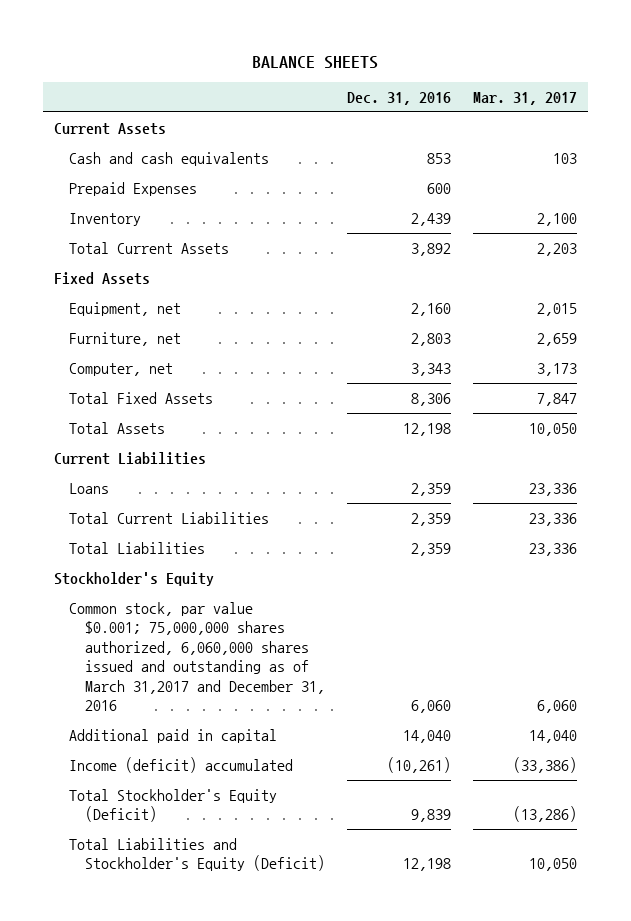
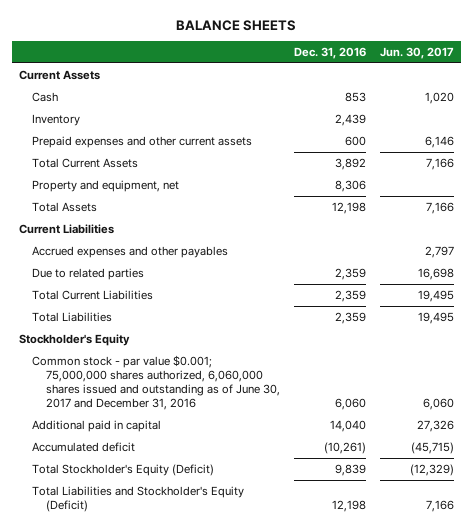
[472,91,577,105] Mar. 31, 2017 -> none
none -> [380,47,455,60] Jun. 30, 2017
[69,181,198,196] Prepaid Expenses -> none
[69,151,270,166] Cash and cash equivalents -> [32,91,59,102] Cash
none -> [32,135,253,148] Prepaid expenses and other current assets
[54,271,151,285] Fixed Assets -> none
[69,331,182,346] Furniture, net -> none
[69,362,174,376] Computer, net -> none
[69,391,214,404] Total Fixed Assets -> none
[69,301,182,316] Equipment, net -> [32,179,180,192] Property and equipment, net
[410,302,451,316] 2,160 -> [335,179,367,192] 8,306
none -> [32,245,229,258] Accrued expenses and other payables
[69,482,110,494] Loans -> [32,267,145,280] Due to related parties
[69,601,325,712] Common stock, par value $0.001; 75,000,000 shares authorized, 6,060,000 shares issued and outstanding as of March 31,2017 and December 31, 2016 -> [32,354,281,410] Common stock - par value $0.001; 75,000,000 shares authorized, 6,060,000 shares issued and outstanding as of June 30, 2017 and December 31, 2016
[69,756,294,773] Income (deficit) accumulated -> [32,441,136,452] Accumulated deficit

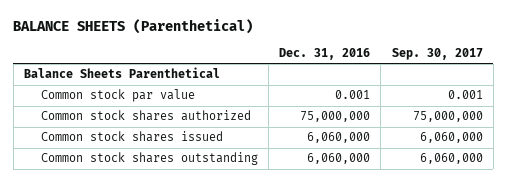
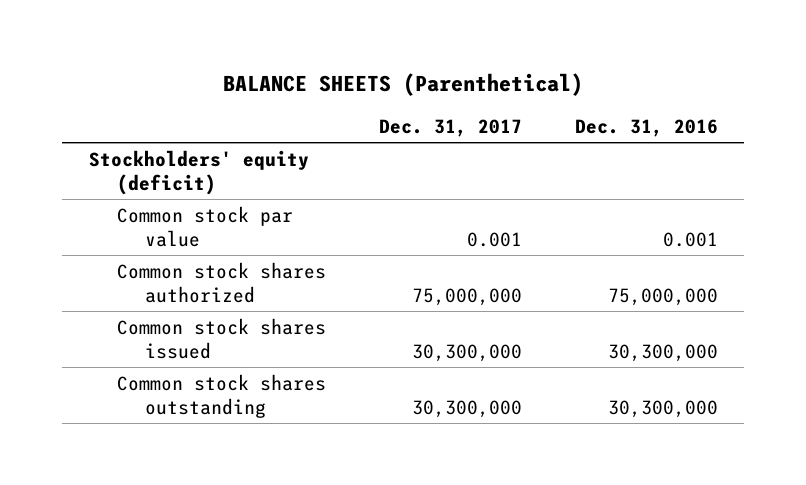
[391,48,483,61] Sep. 30, 2017 -> none
none -> [378,118,522,137] Dec. 31, 2017
[23,67,220,79] Balance Sheets Parenthetical -> none
none -> [88,149,309,195] Stockholders' equity (deficit)
[307,132,371,144] 6,060,000 -> [607,343,718,362] 30,300,000
[307,153,371,165] 6,060,000 -> [607,399,718,418] 30,300,000

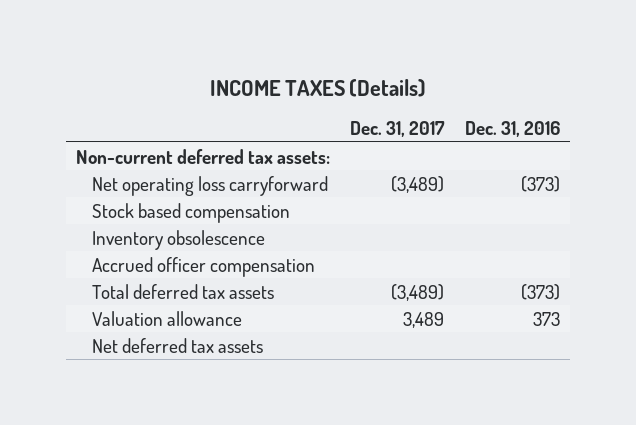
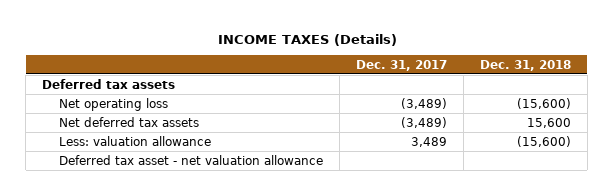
[464,121,560,138] Dec. 31, 2016 -> none
none -> [479,59,571,71] Dec. 31, 2018
[92,202,291,223] Stock based compensation -> none
[92,229,266,250] Inventory obsolescence -> none
[92,256,316,277] Accrued officer compensation -> none
[76,148,331,164] Non-current deferred tax assets: -> [42,78,176,89] Deferred tax assets
[92,175,329,196] Net operating loss carryforward -> [58,97,168,111] Net operating loss
[92,283,275,299] Total deferred tax assets -> [58,116,199,127] Net deferred tax assets
[92,310,243,326] Valuation allowance -> [58,135,211,146] Less: valuation allowance
[92,337,264,353] Net deferred tax assets -> [58,154,323,165] Deferred tax asset - net valuation allowance

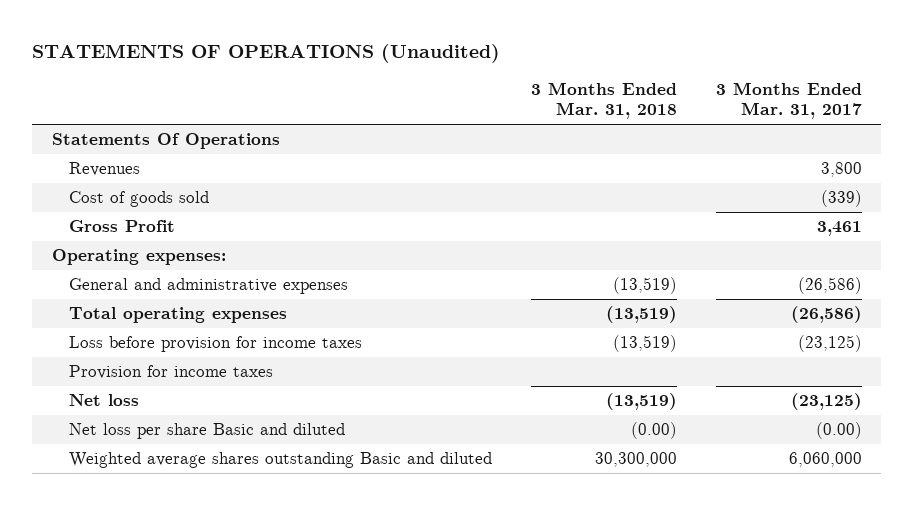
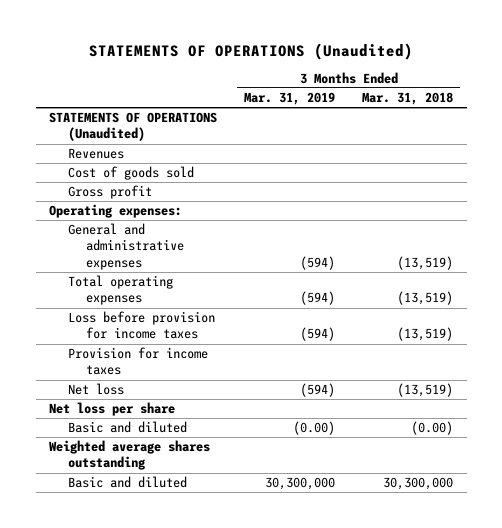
[715,81,862,120] 3 Months Ended Mar. 31, 2017 -> none
none -> [244,92,336,106] Mar. 31, 2019
[51,133,280,150] Statements Of Operations -> [49,112,218,142] STATEMENTS OF OPERATIONS (Unaudited)
[69,220,176,233] Gross Profit -> [67,185,152,200] Gross profit
none -> [49,402,176,417] Net loss per share
[69,423,346,440] Net loss per share Basic and diluted -> [67,421,187,434] Basic and diluted
none -> [49,440,211,471] Weighted average shares outstanding
[69,452,493,469] Weighted average shares outstanding Basic and diluted -> [67,476,187,489] Basic and diluted

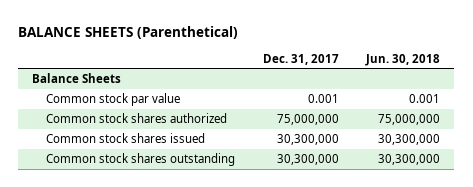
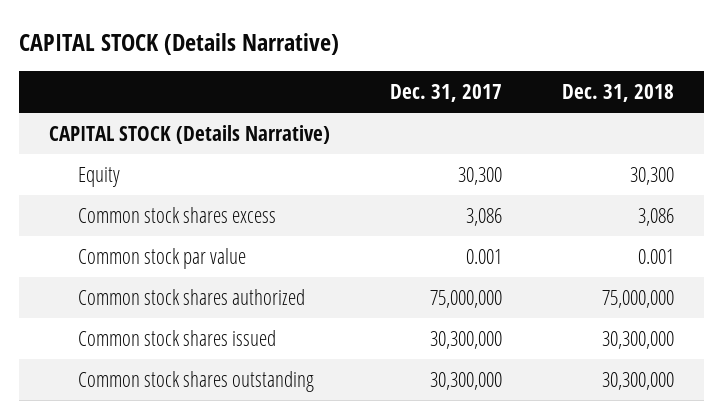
[18,25,239,39] BALANCE SHEETS (Parenthetical) -> [18,32,339,55] CAPITAL STOCK (Details Narrative)
[365,53,441,66] Jun. 30, 2018 -> none
none -> [562,83,675,102] Dec. 31, 2018
[32,73,122,84] Balance Sheets -> none
none -> [49,124,331,144] CAPITAL STOCK (Details Narrative)
none -> [78,166,121,187] Equity
none -> [78,206,277,223] Common stock shares excess

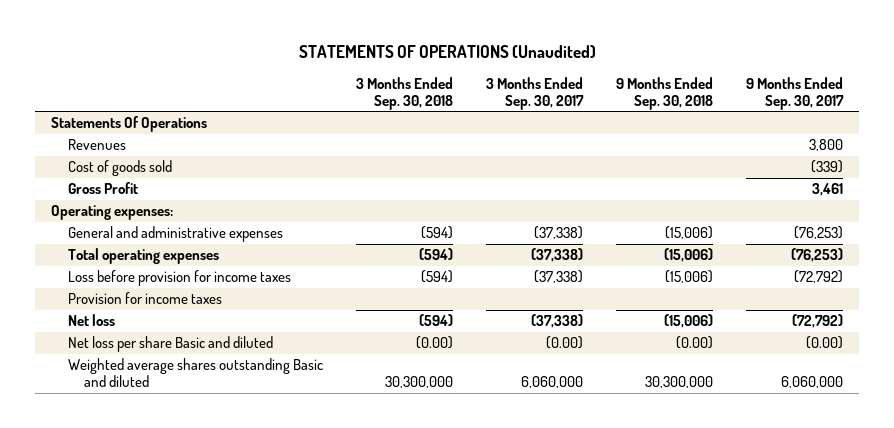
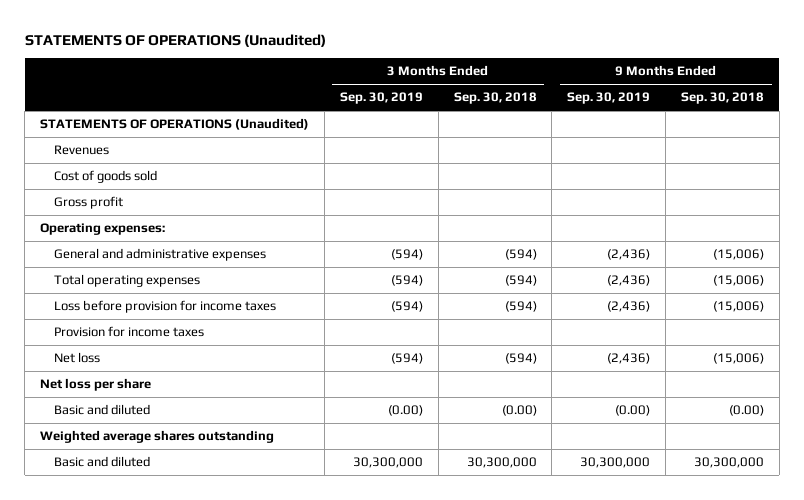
[485,76,584,110] 3 Months Ended Sep. 30, 2017 -> none
[745,76,844,110] 9 Months Ended Sep. 30, 2017 -> none
none -> [339,92,423,105] Sep. 30, 2019
none -> [567,92,651,105] Sep. 30, 2019
[51,116,208,133] Statements Of Operations -> [40,118,310,131] STATEMENTS OF OPERATIONS (Unaudited)
[67,182,138,195] Gross Profit -> [53,196,123,210] Gross profit
none -> [40,378,152,392] Net loss per share
[67,336,273,353] Net loss per share Basic and diluted -> [53,404,150,416] Basic and diluted
none -> [40,430,275,444] Weighted average shares outstanding
[67,358,323,388] Weighted average shares outstanding Basic and diluted -> [53,456,150,468] Basic and diluted

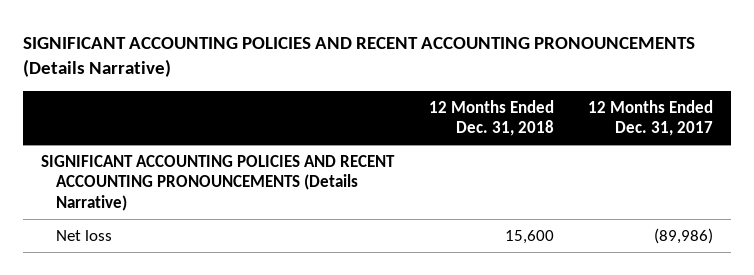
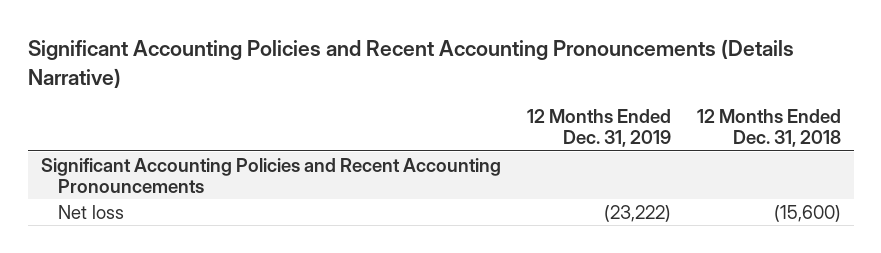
[23,36,696,78] SIGNIFICANT ACCOUNTING POLICIES AND RECENT ACCOUNTING PRONOUNCEMENTS (Details Narrative) -> [27,39,794,88] Significant Accounting Policies and Recent Accounting Pronouncements (Details Narrative)
[588,99,714,137] 12 Months Ended Dec. 31, 2017 -> none
none -> [526,108,671,148] 12 Months Ended Dec. 31, 2019
[40,154,395,211] SIGNIFICANT ACCOUNTING POLICIES AND RECENT ACCOUNTING PRONOUNCEMENTS (Details Narrative) -> [40,157,501,194] Significant Accounting Policies and Recent Accounting Pronouncements
[504,229,554,244] 15,600 -> [773,204,841,222] (15,600)

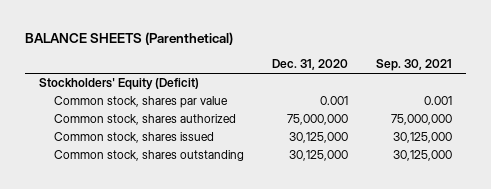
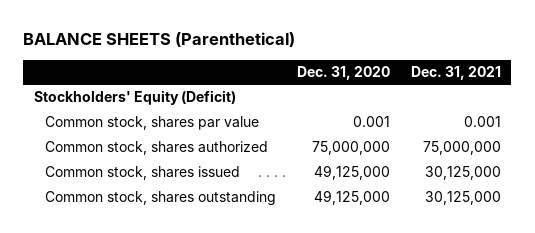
[376,59,453,72] Sep. 30, 2021 -> none
none -> [410,66,501,81] Dec. 31, 2021
[289,132,349,144] 30,125,000 -> [313,165,390,181] 49,125,000
[289,150,349,162] 30,125,000 -> [313,190,390,206] 49,125,000

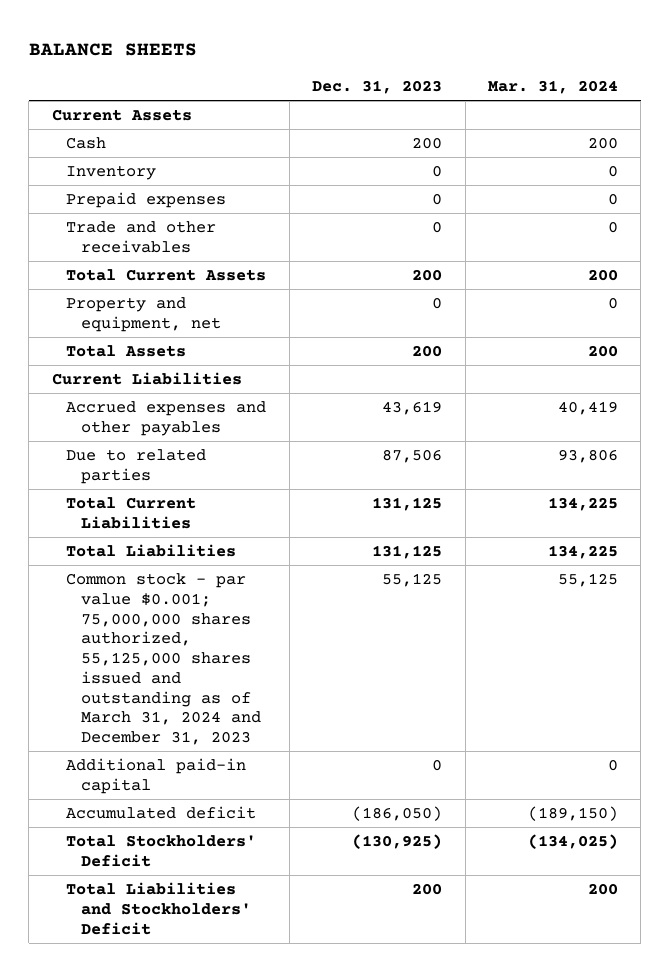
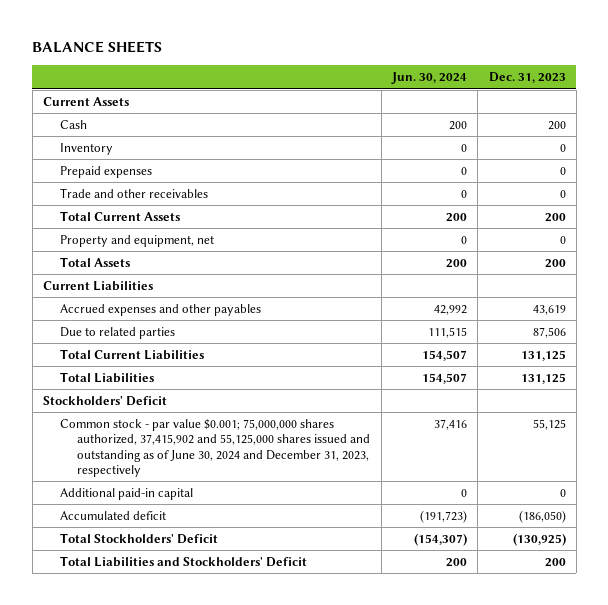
[487,80,618,95] Mar. 31, 2024 -> none
none -> [390,72,467,85] Jun. 30, 2024
none -> [42,395,167,406] Stockholders' Deficit
[66,573,261,746] Common stock - par value $0.001; 75,000,000 shares authorized, 55,125,000 shares issued and outstanding as of March 31, 2024 and December 31, 2023 -> [60,418,371,477] Common stock - par value $0.001; 75,000,000 shares authorized, 37,415,902 and 55,125,000 shares issued and outstanding as of June 30, 2024 and December 31, 2023, respectively

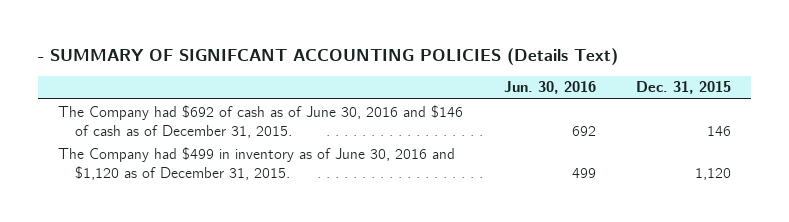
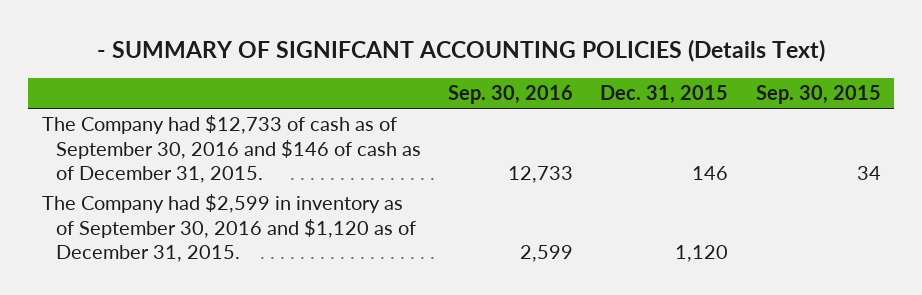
[503,81,596,95] Jun. 30, 2016 -> none
none -> [448,85,574,105] Sep. 30, 2016
none -> [755,85,881,105] Sep. 30, 2015
[57,104,463,138] The Company had $692 of cash as of June 30, 2016 and $146 of cash as of December 31, 2015. -> [41,115,421,183] The Company had $12,733 of cash as of September 30, 2016 and $146 of cash as of December 31, 2015.
[57,146,455,180] The Company had $499 in inventory as of June 30, 2016 and $1,120 as of December 31, 2015. -> [41,194,416,262] The Company had $2,599 in inventory as of September 30, 2016 and $1,120 as of December 31, 2015.

